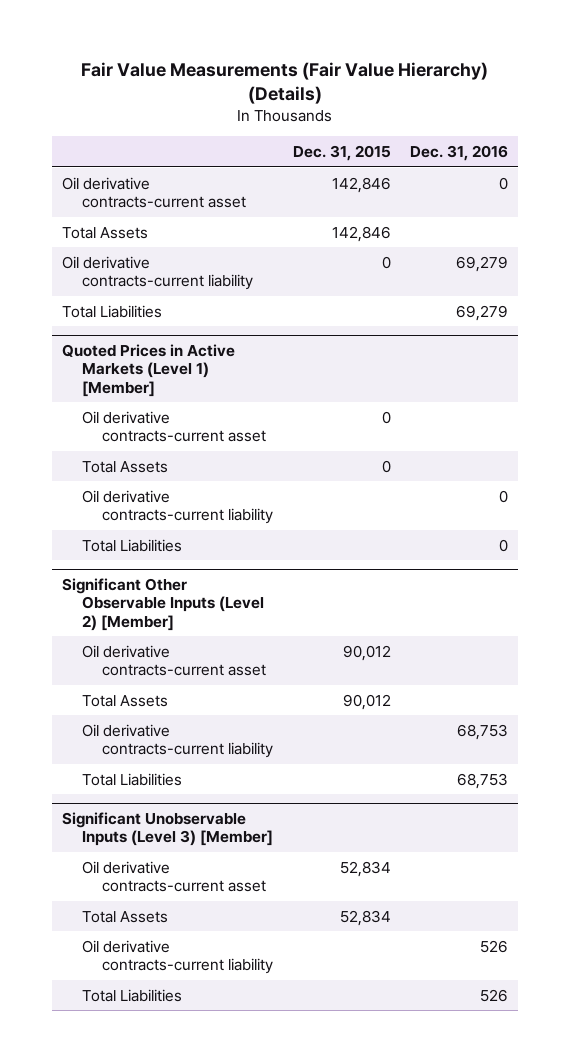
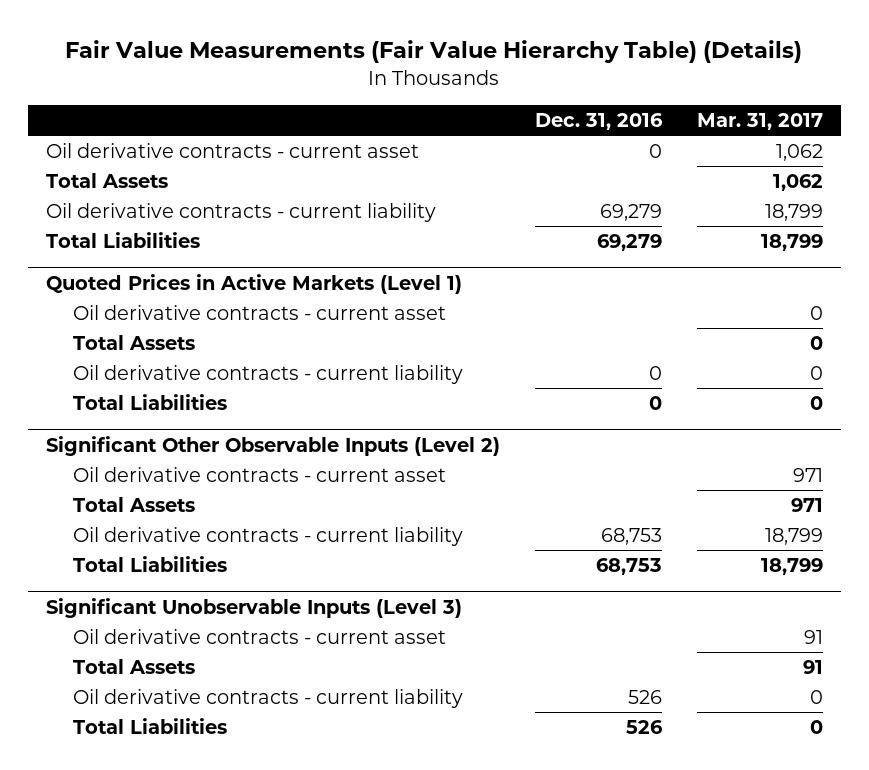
[81,61,489,104] Fair Value Measurements (Fair Value Hierarchy) (Details) -> [65,40,803,64] Fair Value Measurements (Fair Value Hierarchy Table) (Details)
[292,144,391,161] Dec. 31, 2015 -> none
none -> [697,112,824,130] Mar. 31, 2017
[61,176,247,209] Oil derivative contracts-current asset -> [45,143,419,159] Oil derivative contracts - current asset
[61,255,254,291] Oil derivative contracts-current liability -> [45,203,436,223] Oil derivative contracts - current liability
[61,343,235,397] Quoted Prices in Active Markets (Level 1) [Member] -> [45,273,462,294] Quoted Prices in Active Markets (Level 1)
[82,410,267,443] Oil derivative contracts-current asset -> [73,305,447,321] Oil derivative contracts - current asset
[82,489,274,525] Oil derivative contracts-current liability -> [73,365,464,385] Oil derivative contracts - current liability
[61,577,265,631] Significant Other Observable Inputs (Level 2) [Member] -> [45,435,500,456] Significant Other Observable Inputs (Level 2)
[82,644,267,677] Oil derivative contracts-current asset -> [73,467,447,483] Oil derivative contracts - current asset
[82,723,274,759] Oil derivative contracts-current liability -> [73,527,464,547] Oil derivative contracts - current liability
[61,811,274,847] Significant Unobservable Inputs (Level 3) [Member] -> [45,597,462,618] Significant Unobservable Inputs (Level 3)
[82,860,267,893] Oil derivative contracts-current asset -> [73,629,447,645] Oil derivative contracts - current asset
[82,939,274,975] Oil derivative contracts-current liability -> [73,689,464,709] Oil derivative contracts - current liability

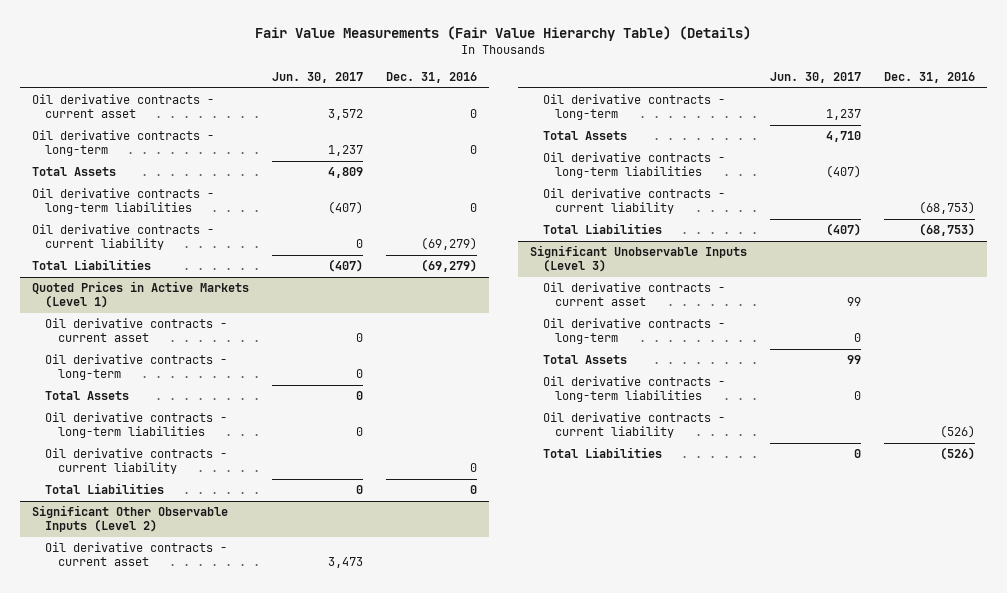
[697,112,824,130] Mar. 31, 2017 -> none
none -> [271,72,363,84] Jun. 30, 2017
none -> [31,130,214,157] Oil derivative contracts - long-term
none -> [31,188,214,215] Oil derivative contracts - long-term liabilities
[599,204,662,222] 69,279 -> [421,237,478,251] (69,279)
[596,234,662,252] 69,279 -> [421,259,478,273] (69,279)
none -> [44,354,227,381] Oil derivative contracts - long-term
none -> [44,412,227,439] Oil derivative contracts - long-term liabilities
none -> [542,94,725,121] Oil derivative contracts - long-term
none -> [542,152,725,179] Oil derivative contracts - long-term liabilities
[600,528,662,546] 68,753 -> [918,201,975,215] (68,753)
[595,558,662,576] 68,753 -> [918,223,975,237] (68,753)
none -> [542,318,725,345] Oil derivative contracts - long-term
none -> [542,376,725,403] Oil derivative contracts - long-term liabilities
[627,690,662,705] 526 -> [939,425,975,439] (526)
[625,720,663,735] 526 -> [939,447,975,461] (526)

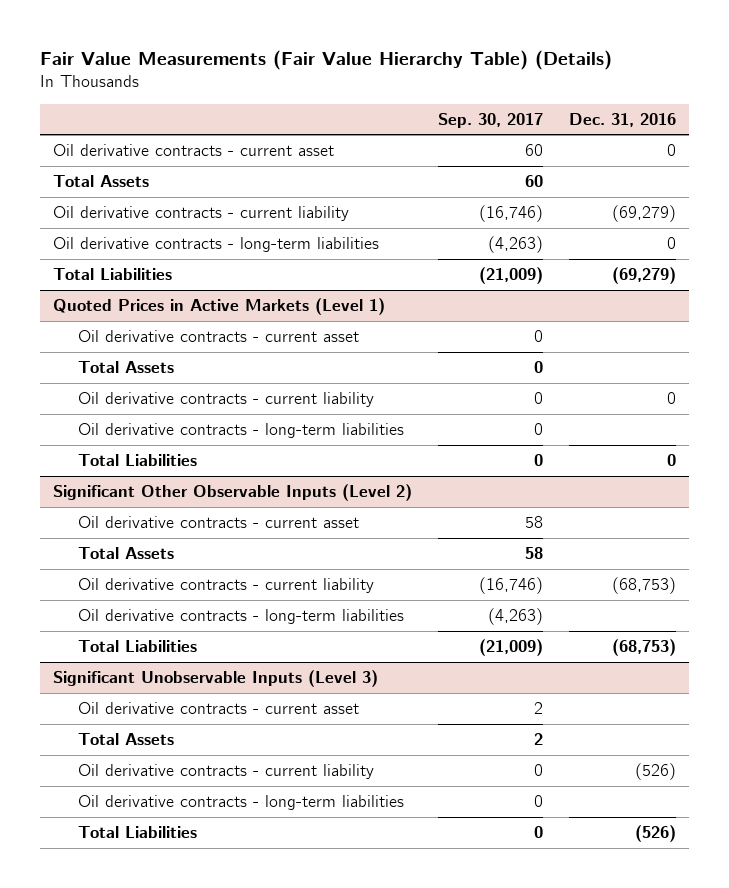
[271,72,363,84] Jun. 30, 2017 -> none
none -> [438,112,544,128] Sep. 30, 2017
[31,130,214,157] Oil derivative contracts - long-term -> none
[31,188,214,215] Oil derivative contracts - long-term liabilities -> [52,237,379,253] Oil derivative contracts - long-term liabilities
[44,354,227,381] Oil derivative contracts - long-term -> none
[44,412,227,439] Oil derivative contracts - long-term liabilities -> [78,423,405,439] Oil derivative contracts - long-term liabilities
[542,94,725,121] Oil derivative contracts - long-term -> none
[542,152,725,179] Oil derivative contracts - long-term liabilities -> [78,609,405,625] Oil derivative contracts - long-term liabilities
[542,318,725,345] Oil derivative contracts - long-term -> none
[542,376,725,403] Oil derivative contracts - long-term liabilities -> [78,795,405,811] Oil derivative contracts - long-term liabilities

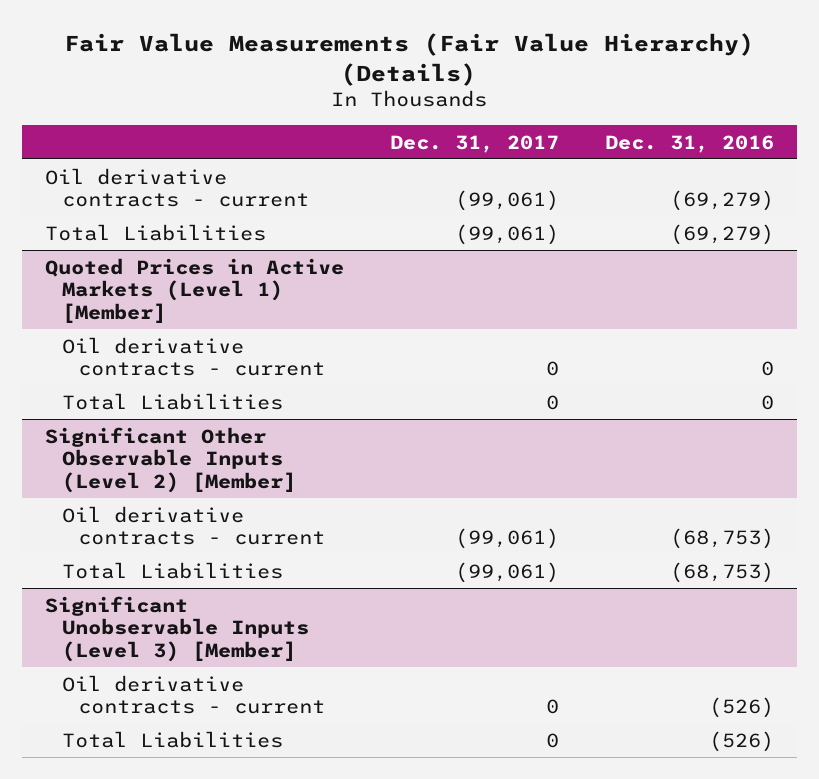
[39,50,612,71] Fair Value Measurements (Fair Value Hierarchy Table) (Details) -> [64,33,755,86] Fair Value Measurements (Fair Value Hierarchy) (Details)
[438,112,544,128] Sep. 30, 2017 -> none
none -> [389,134,559,153] Dec. 31, 2017
[52,144,334,157] Oil derivative contracts - current asset -> none
[52,175,149,188] Total Assets -> none
[52,237,379,253] Oil derivative contracts - long-term liabilities -> none
[52,206,349,222] Oil derivative contracts - current liability -> [45,167,309,208] Oil derivative contracts - current
[78,330,360,343] Oil derivative contracts - current asset -> none
[78,361,175,374] Total Assets -> none
[78,423,405,439] Oil derivative contracts - long-term liabilities -> none
[52,298,385,316] Quoted Prices in Active Markets (Level 1) -> [45,257,345,323] Quoted Prices in Active Markets (Level 1) [Member]
[78,392,375,408] Oil derivative contracts - current liability -> [61,336,325,377] Oil derivative contracts - current
[78,516,360,529] Oil derivative contracts - current asset -> none
[78,547,175,560] Total Assets -> none
[78,609,405,625] Oil derivative contracts - long-term liabilities -> none
[52,484,412,502] Significant Other Observable Inputs (Level 2) -> [45,426,296,493] Significant Other Observable Inputs (Level 2) [Member]
[78,578,375,594] Oil derivative contracts - current liability -> [61,505,325,546] Oil derivative contracts - current
[78,702,360,715] Oil derivative contracts - current asset -> none
[78,733,175,746] Total Assets -> none
[78,795,405,811] Oil derivative contracts - long-term liabilities -> none
[52,670,378,688] Significant Unobservable Inputs (Level 3) -> [45,595,309,662] Significant Unobservable Inputs (Level 3) [Member]
[78,764,375,780] Oil derivative contracts - current liability -> [61,674,325,715] Oil derivative contracts - current

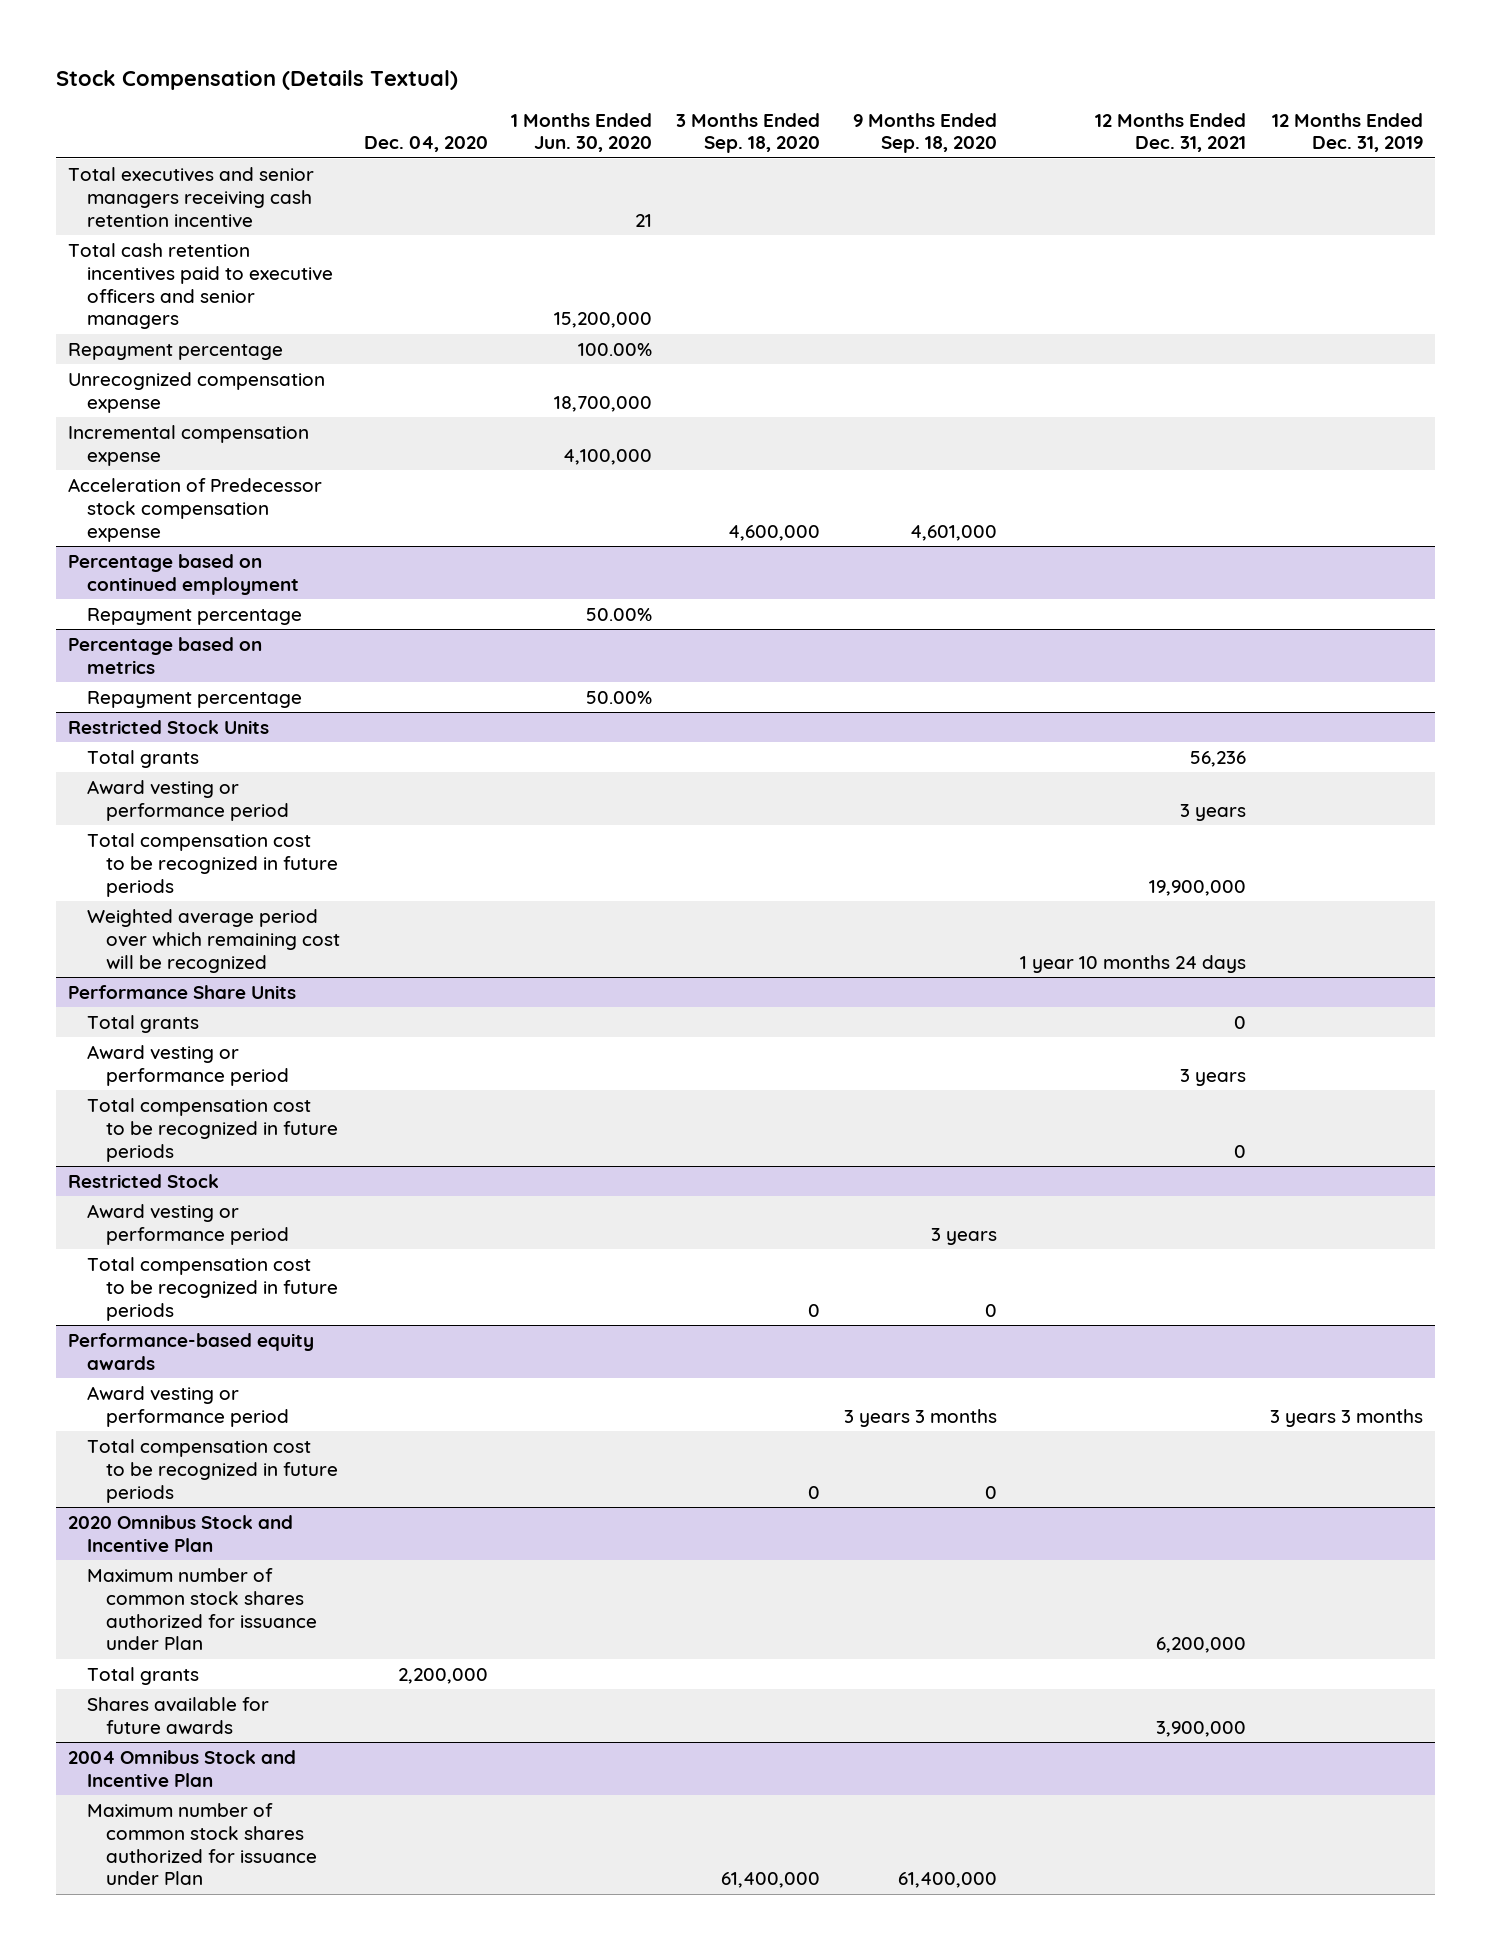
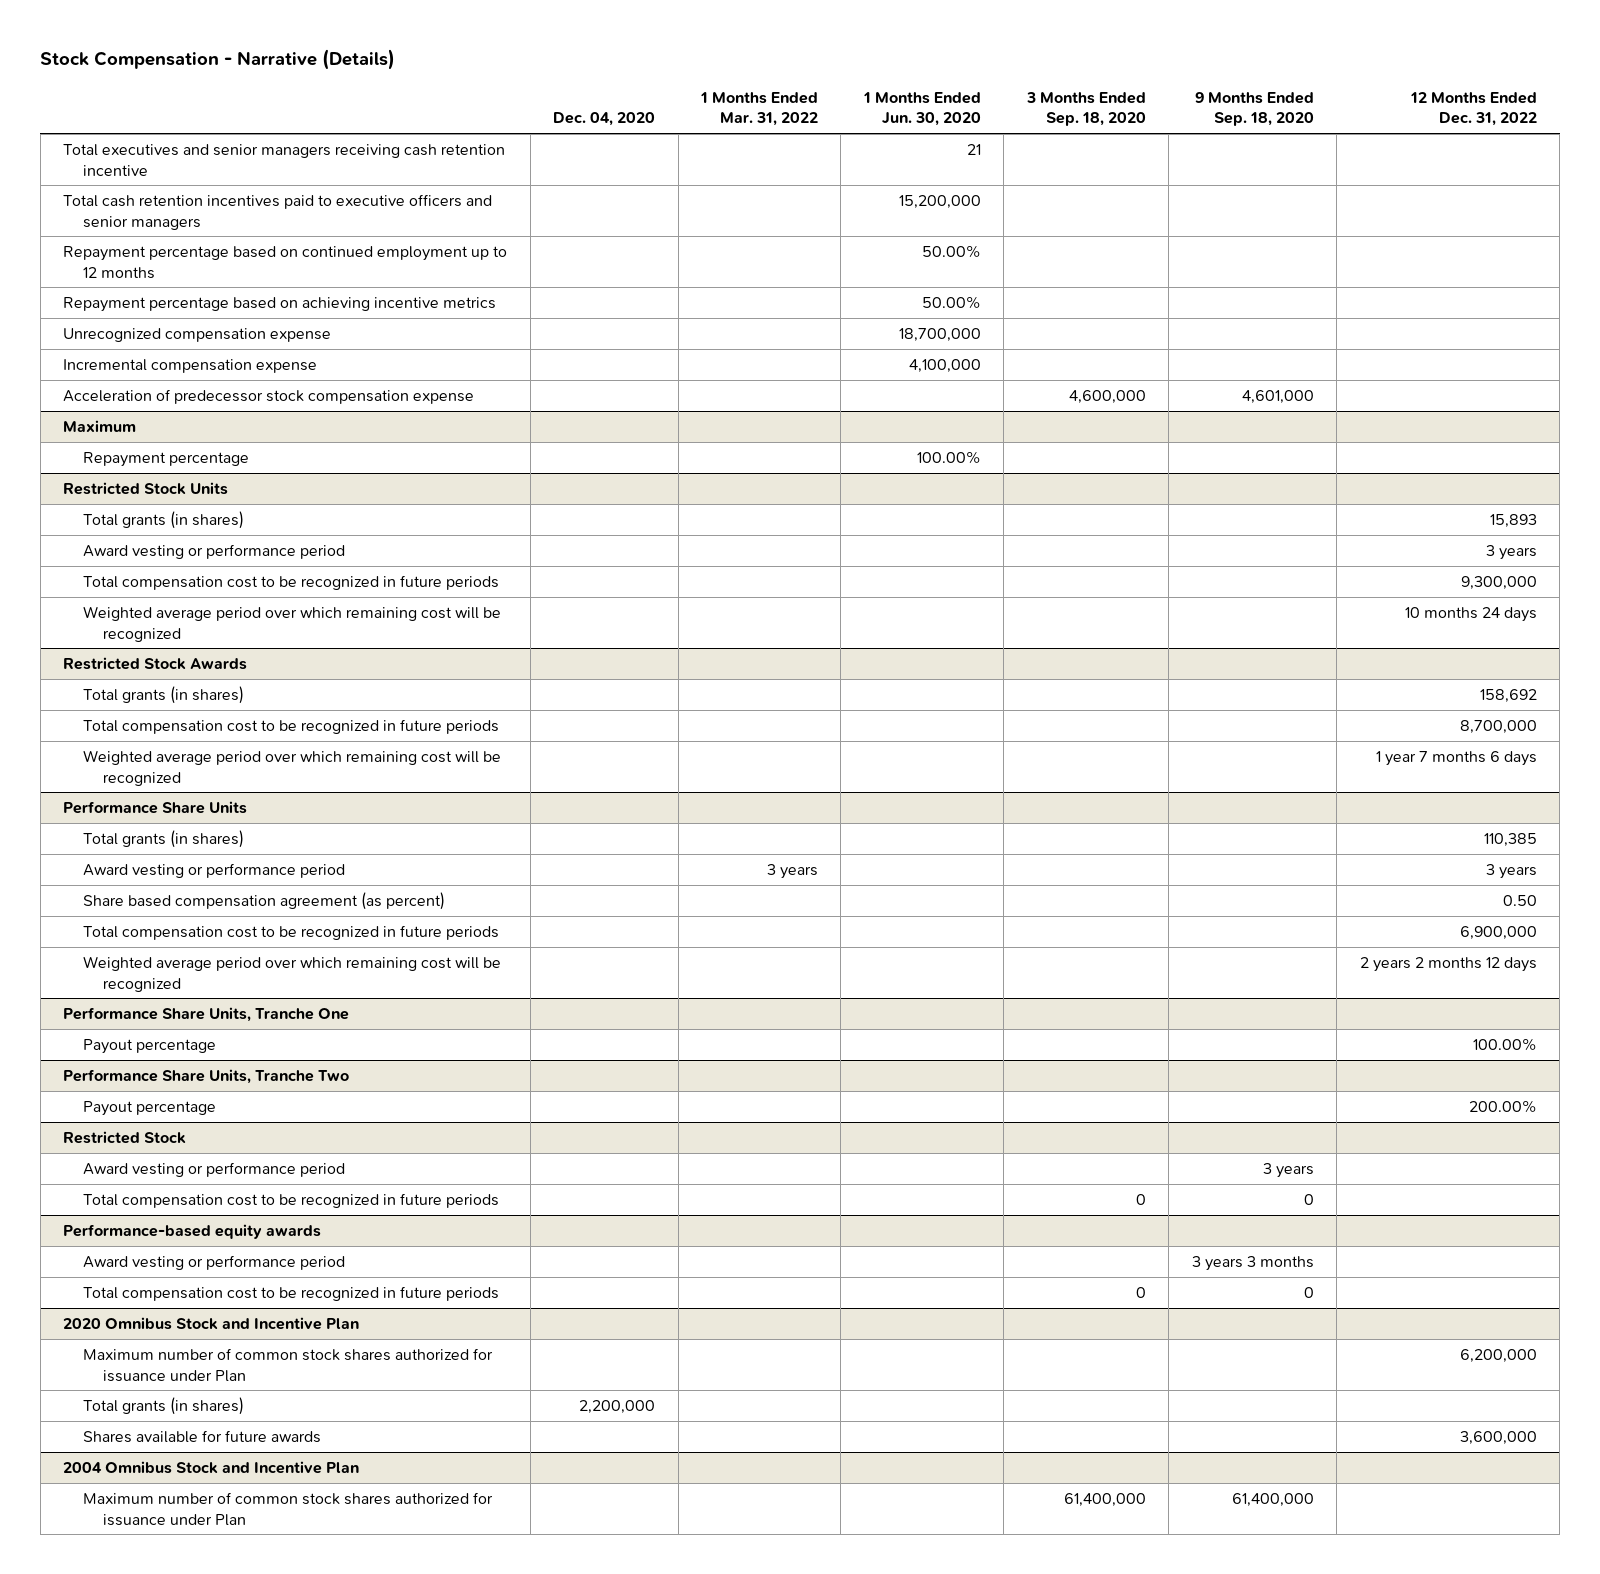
[56,69,459,90] Stock Compensation (Details Textual) -> [40,49,396,71] Stock Compensation - Narrative (Details)
[1095,112,1247,153] 12 Months Ended Dec. 31, 2021 -> none
[1271,112,1423,153] 12 Months Ended Dec. 31, 2019 -> none
none -> [699,91,818,127] 1 Months Ended Mar. 31, 2022
none -> [1409,91,1537,127] 12 Months Ended Dec. 31, 2022
[68,342,284,360] Repayment percentage -> none
none -> [63,245,508,279] Repayment percentage based on continued employment up to 12 months
none -> [63,296,497,312] Repayment percentage based on achieving incentive metrics
[68,553,300,595] Percentage based on continued employment -> none
[87,607,303,625] Repayment percentage -> none
[68,636,263,674] Percentage based on metrics -> none
[87,690,303,708] Repayment percentage -> none
[68,477,323,542] Acceleration of Predecessor stock compensation expense -> [63,388,475,404] Acceleration of predecessor stock compensation expense
none -> [63,419,137,432] Maximum
none -> [82,451,249,467] Repayment percentage
[87,749,200,768] Total grants -> [82,510,244,529] Total grants (in shares)
none -> [63,656,248,670] Restricted Stock Awards
none -> [82,685,244,704] Total grants (in shares)
none -> [82,718,499,734] Total compensation cost to be recognized in future periods
none -> [82,749,501,786] Weighted average period over which remaining cost will be recognized
[87,1014,200,1033] Total grants -> [82,829,244,848] Total grants (in shares)
none -> [82,891,445,910] Share based compensation agreement (as percent)
none -> [82,955,501,992] Weighted average period over which remaining cost will be recognized
none -> [63,1006,350,1022] Performance Share Units, Tranche One
none -> [82,1038,216,1054] Payout percentage
none -> [63,1068,350,1084] Performance Share Units, Tranche Two
none -> [82,1100,216,1116] Payout percentage
[87,1666,200,1685] Total grants -> [82,1396,244,1415] Total grants (in shares)

